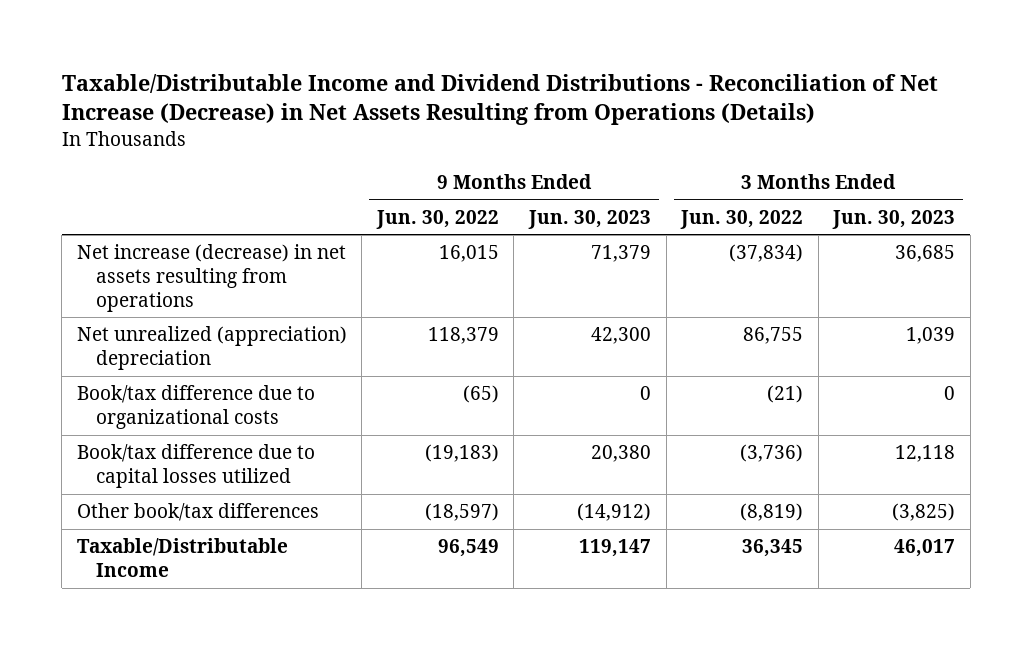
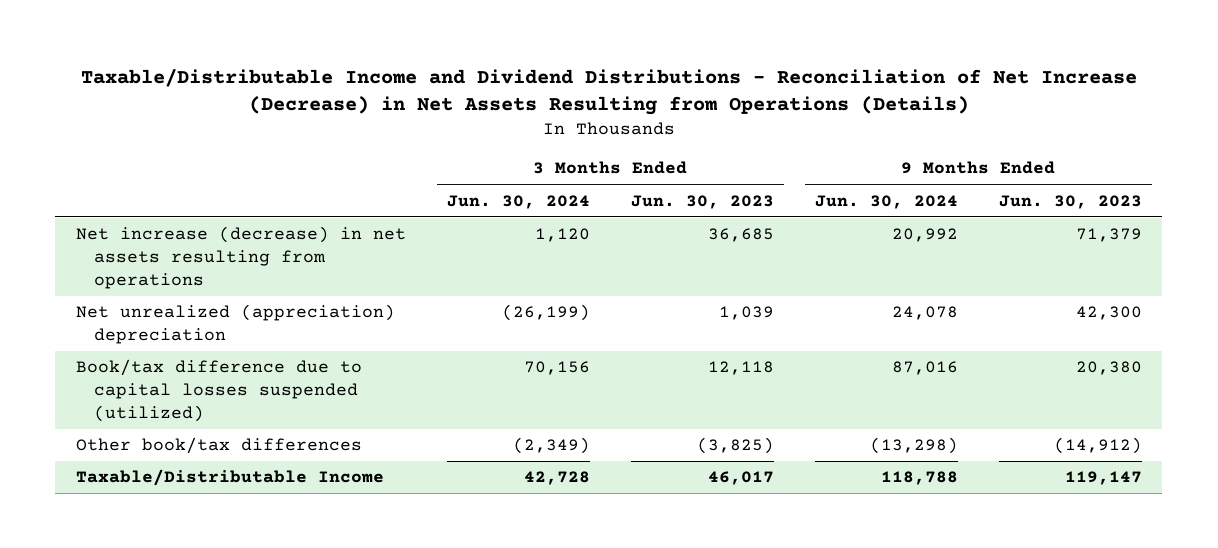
[375,209,499,229] Jun. 30, 2022 -> none
[680,209,804,229] Jun. 30, 2022 -> none
none -> [446,194,590,209] Jun. 30, 2024
none -> [814,194,958,209] Jun. 30, 2024
[76,385,315,429] Book/tax difference due to organizational costs -> none
[76,444,315,488] Book/tax difference due to capital losses utilized -> [75,359,362,422] Book/tax difference due to capital losses suspended (utilized)

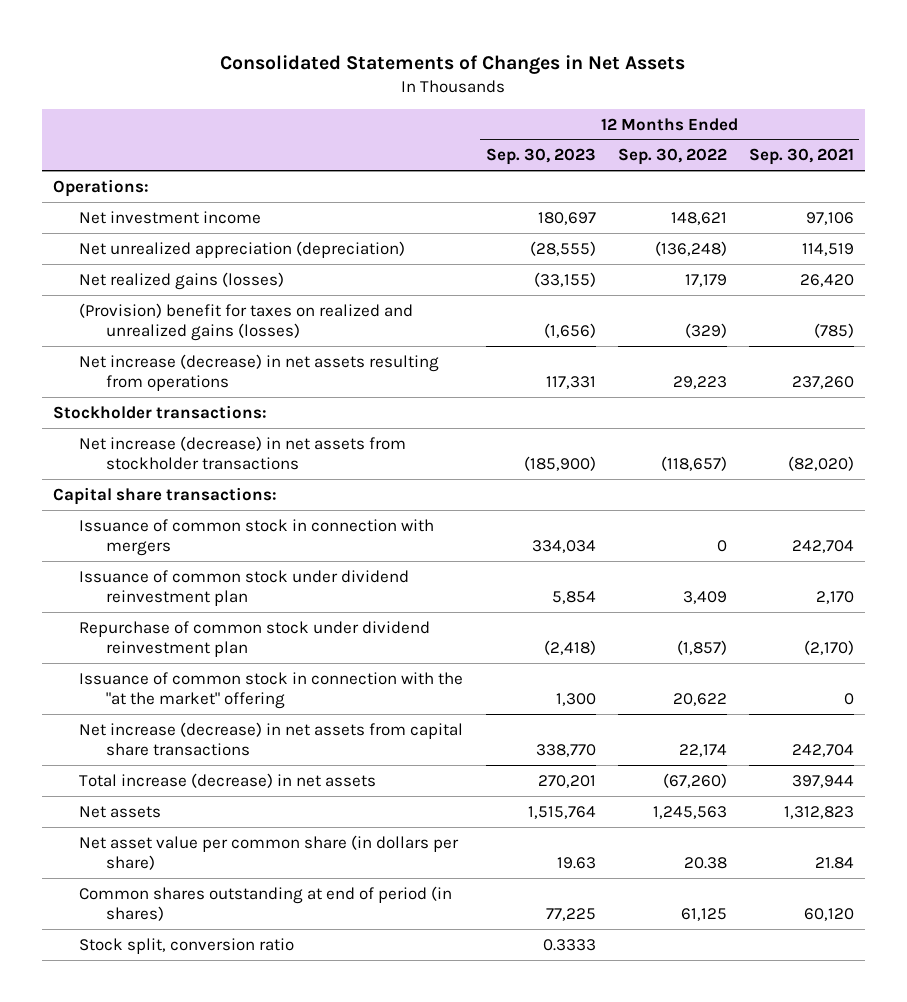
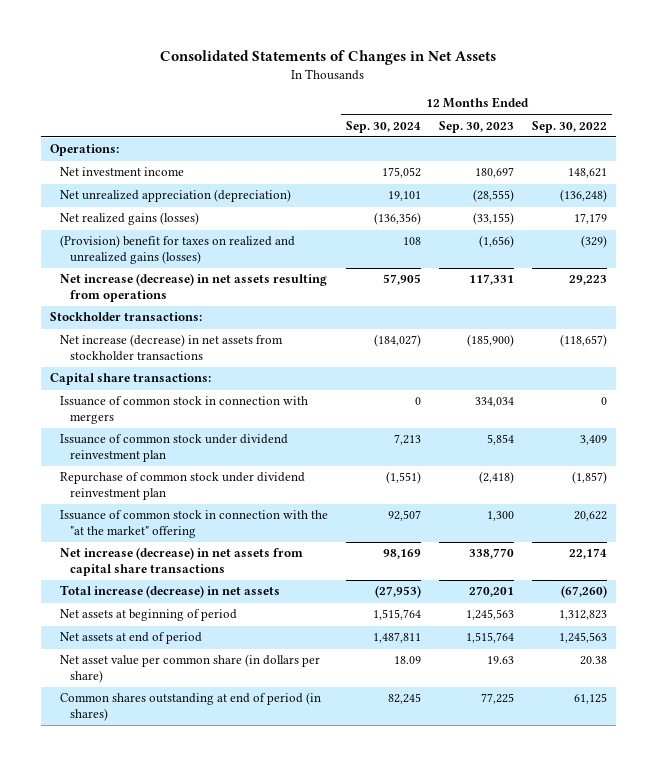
[748,148,854,166] Sep. 30, 2021 -> none
none -> [345,120,421,133] Sep. 30, 2024
[79,805,162,818] Net assets -> [59,609,237,622] Net assets at beginning of period
[527,805,596,819] 1,515,764 -> [466,609,515,621] 1,245,563
[652,805,727,819] 1,245,563 -> [559,610,608,621] 1,312,823
none -> [59,632,202,645] Net assets at end of period
[79,937,295,954] Stock split, conversion ratio -> none

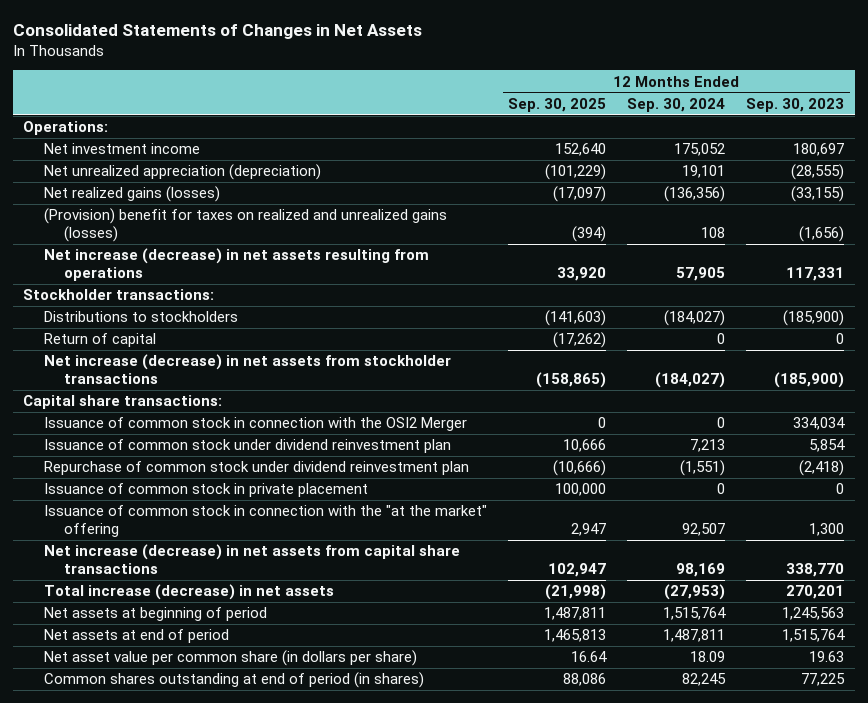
[532,120,608,133] Sep. 30, 2022 -> none
none -> [508,97,607,112] Sep. 30, 2025
none -> [43,311,238,323] Distributions to stockholders
none -> [43,333,156,348] Return of capital
[59,396,308,425] Issuance of common stock in connection with mergers -> [43,417,467,432] Issuance of common stock in connection with the OSI2 Merger
none -> [43,483,368,498] Issuance of common stock in private placement

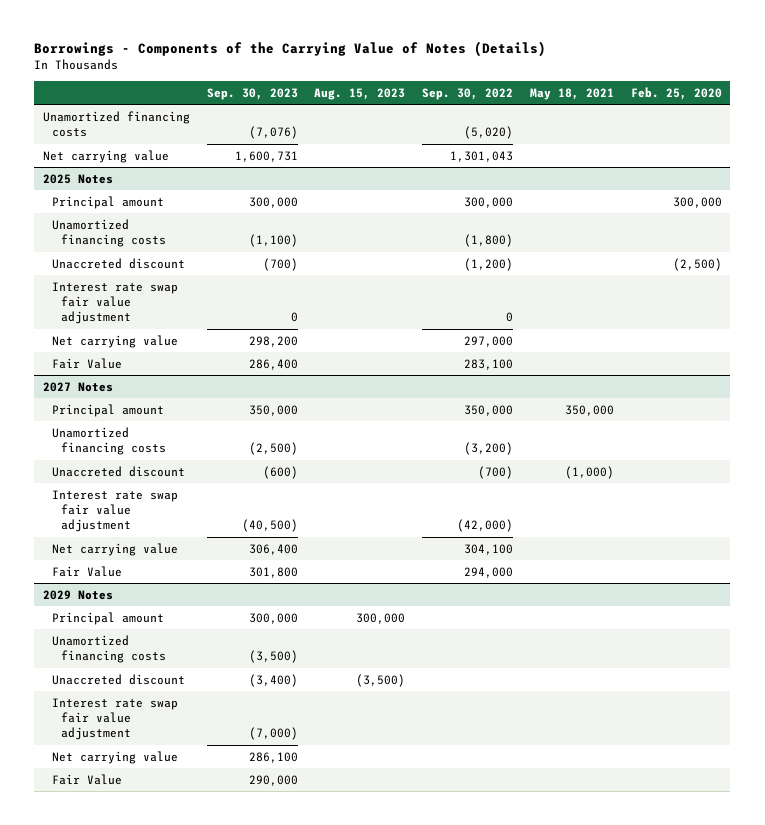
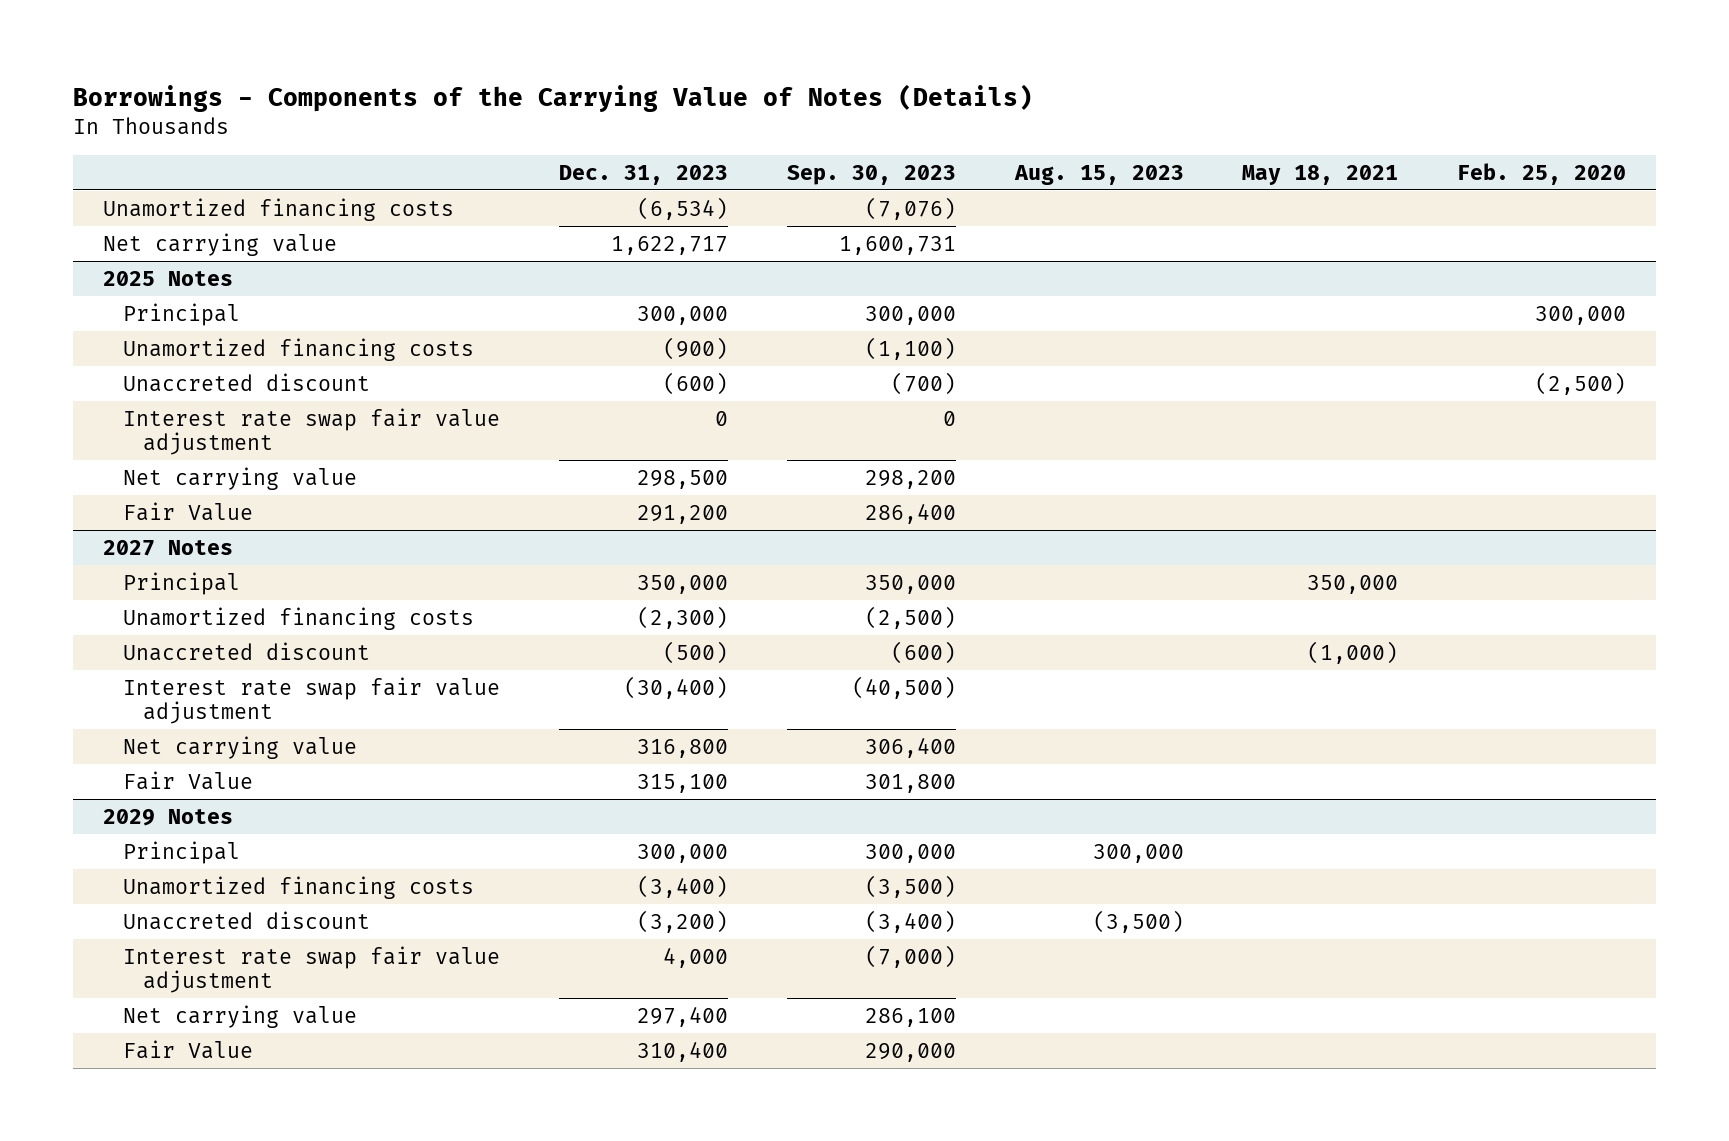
[422,87,514,100] Sep. 30, 2022 -> none
none -> [558,164,728,185] Dec. 31, 2023
[51,195,164,209] Principal amount -> [122,302,240,326] Principal
[51,403,164,417] Principal amount -> [122,571,240,595] Principal
[51,611,164,625] Principal amount -> [122,840,240,864] Principal

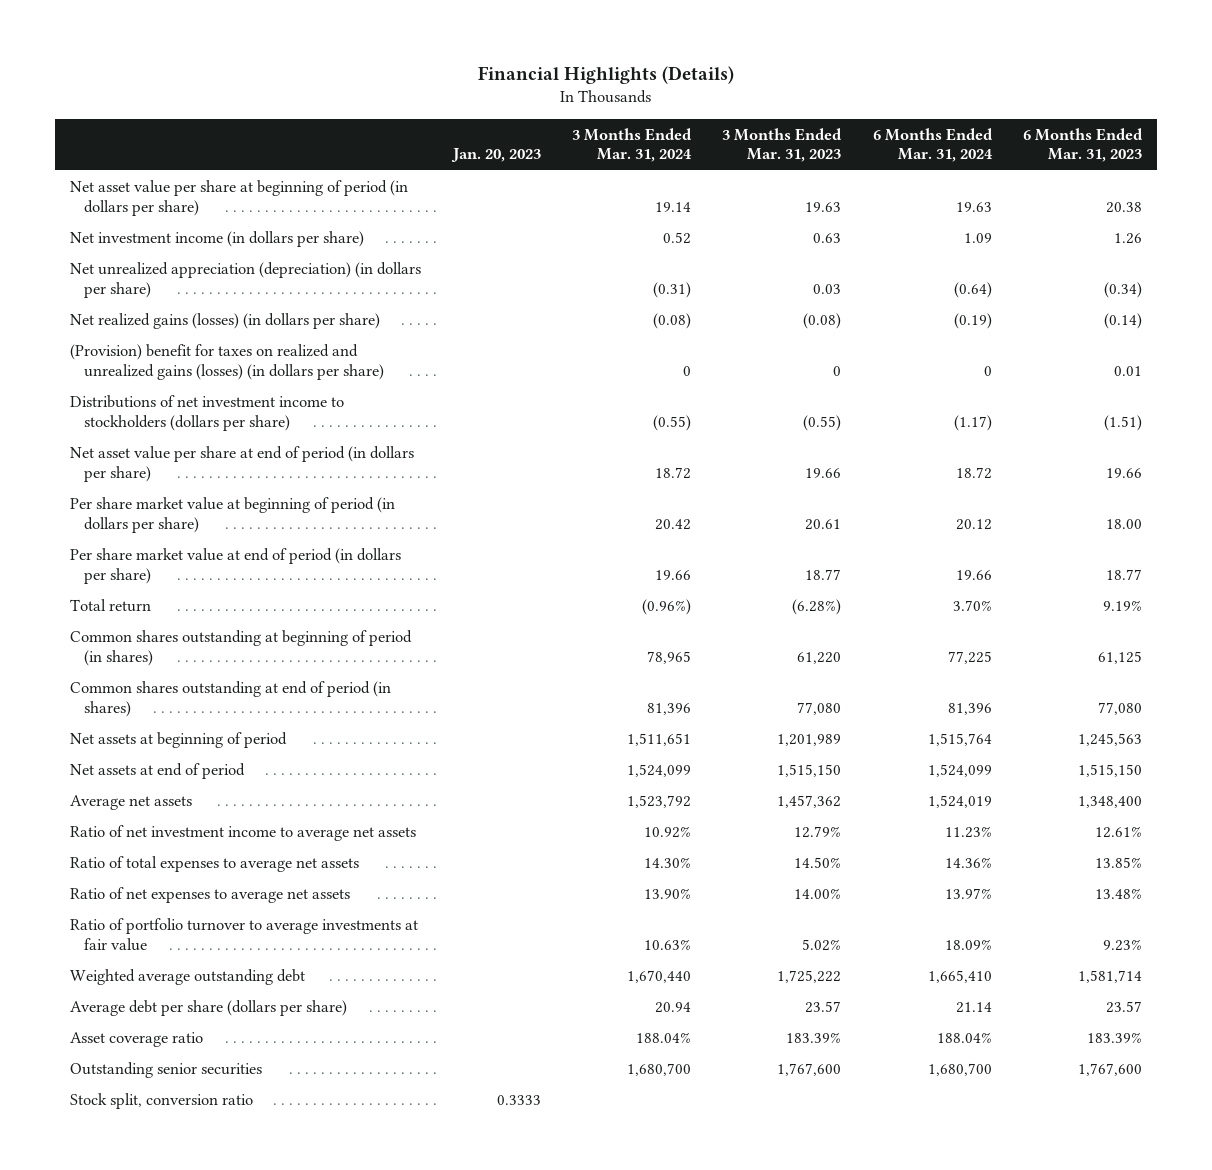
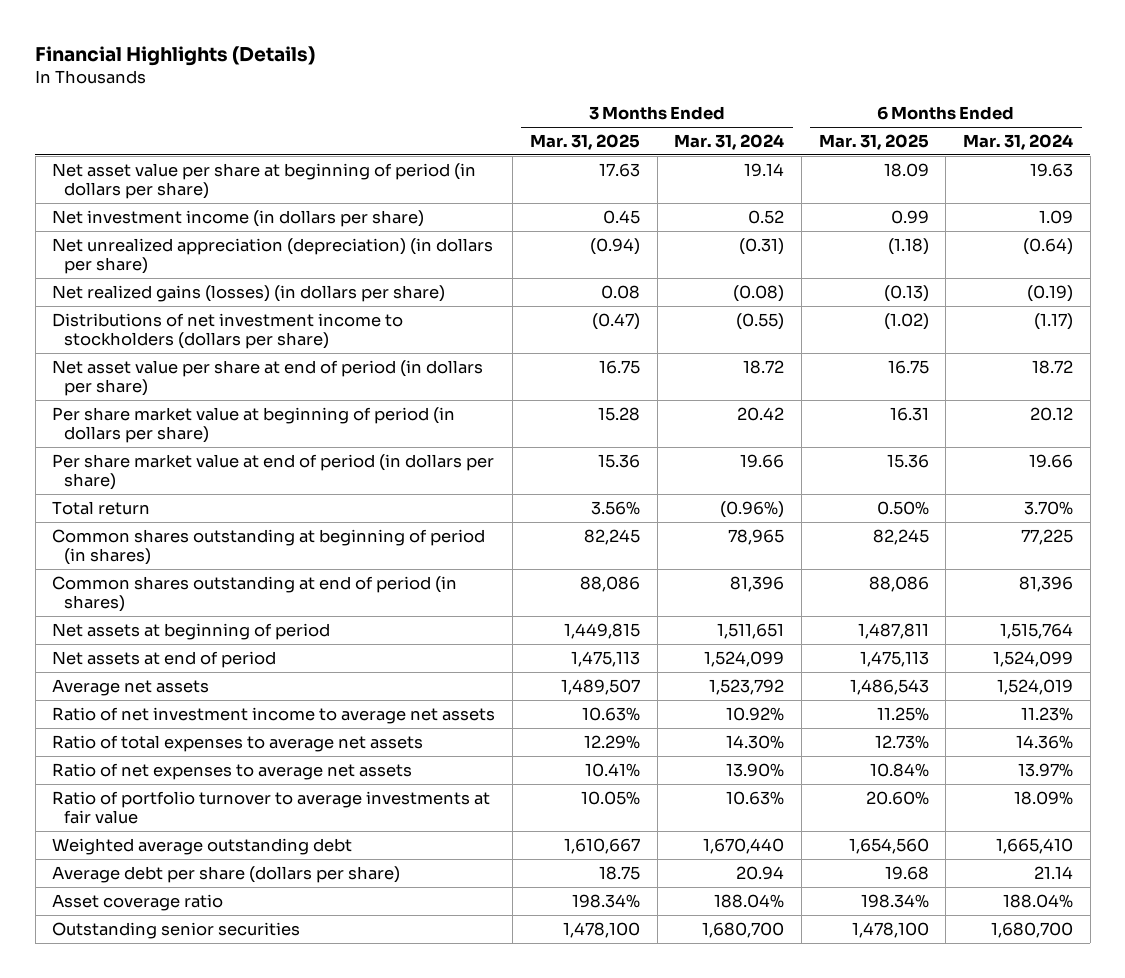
[450,148,541,163] Jan. 20, 2023 -> none
[722,127,843,163] 3 Months Ended Mar. 31, 2023 -> none
[1022,127,1143,163] 6 Months Ended Mar. 31, 2023 -> none
none -> [529,133,640,150] Mar. 31, 2025
none -> [818,133,929,150] Mar. 31, 2025
[70,343,384,380] (Provision) benefit for taxes on realized and unrealized gains (losses) (in dollars per share) -> none
[70,1092,254,1109] Stock split, conversion ratio -> none

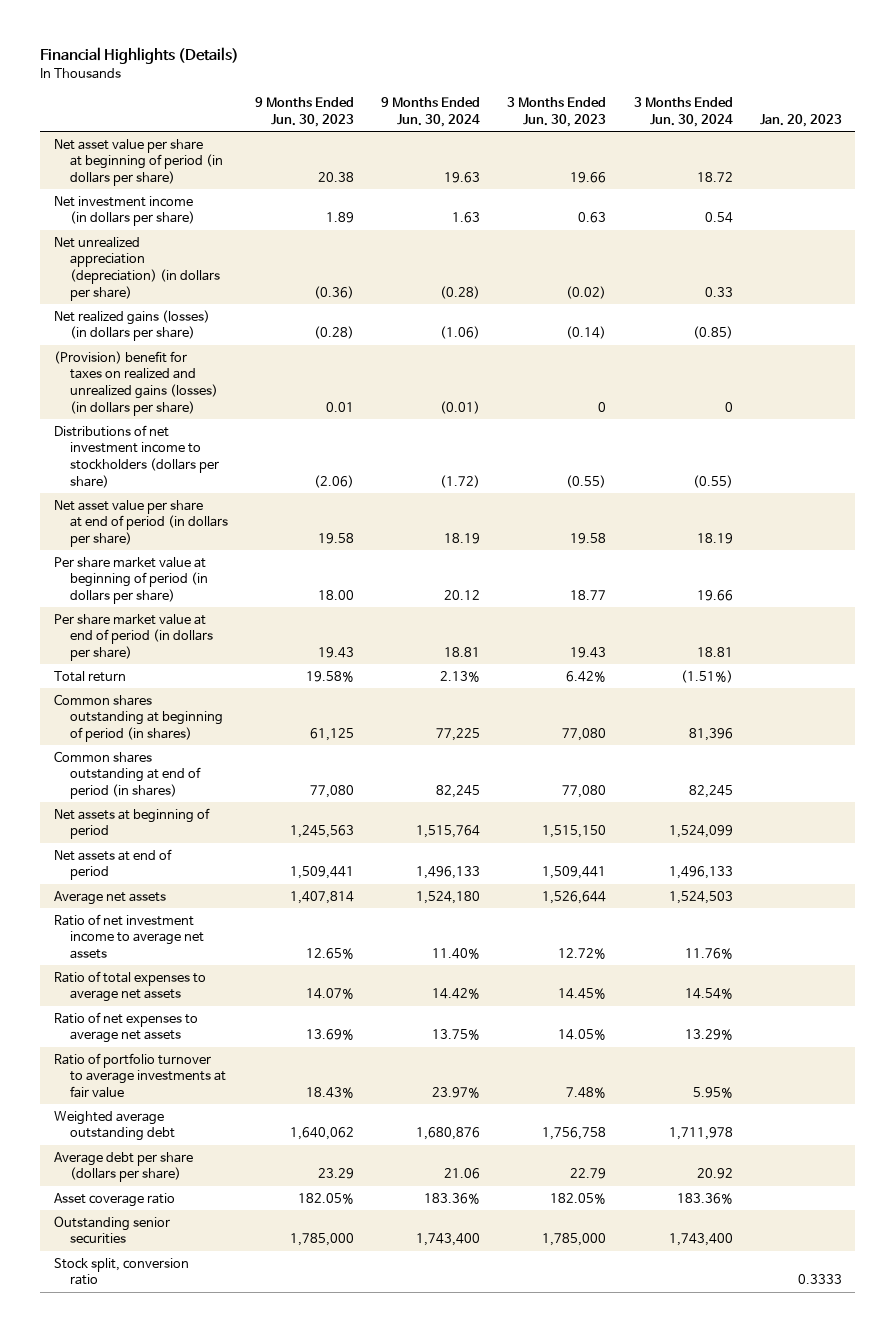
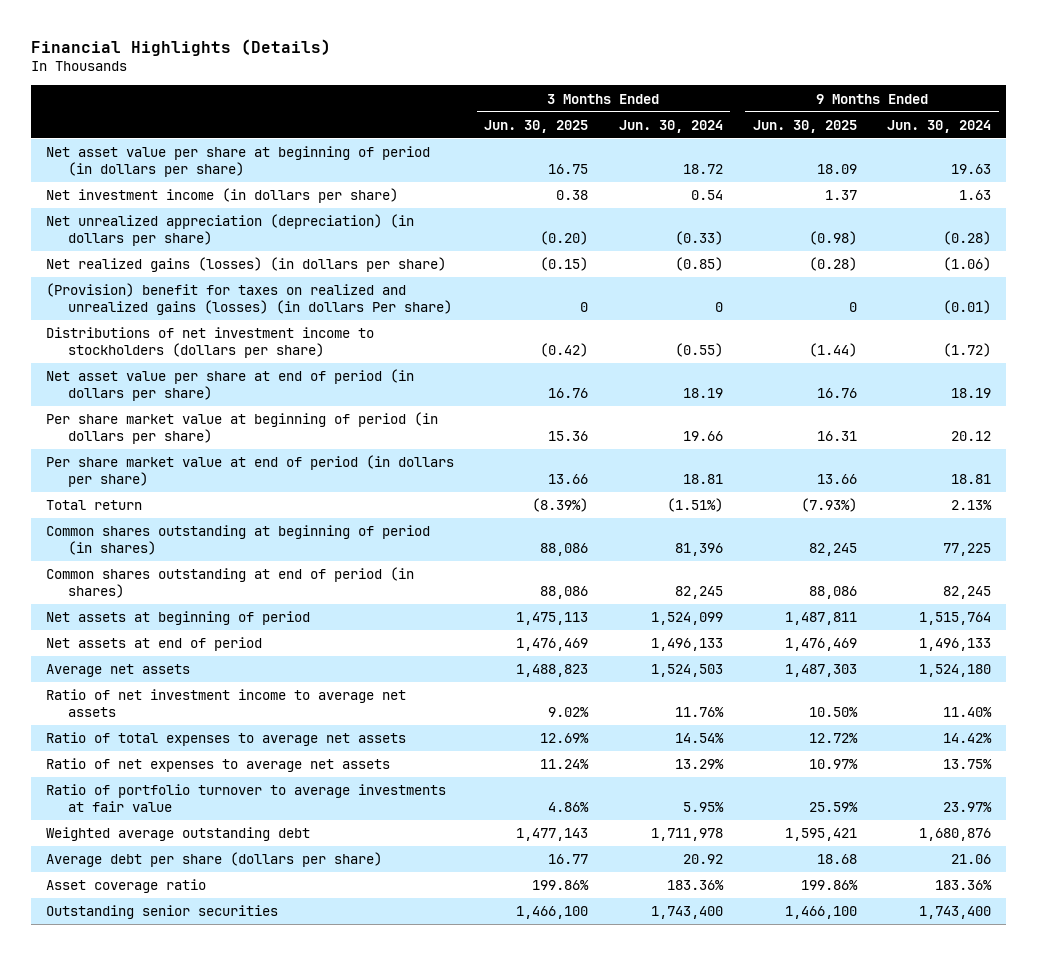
[255,97,355,127] 9 Months Ended Jun. 30, 2023 -> none
[507,97,607,127] 3 Months Ended Jun. 30, 2023 -> none
[759,113,842,127] Jan. 20, 2023 -> none
none -> [484,119,589,133] Jun. 30, 2025
none -> [752,119,857,133] Jun. 30, 2025
[704,286,733,297] 0.33 -> [674,230,723,245] (0.33)
[53,350,219,416] (Provision) benefit for taxes on realized and unrealized gains (losses) (in dollars per share) -> [45,283,452,315] (Provision) benefit for taxes on realized and unrealized gains (losses) (in dollars Per share)
[53,1257,189,1286] Stock split, conversion ratio -> none

